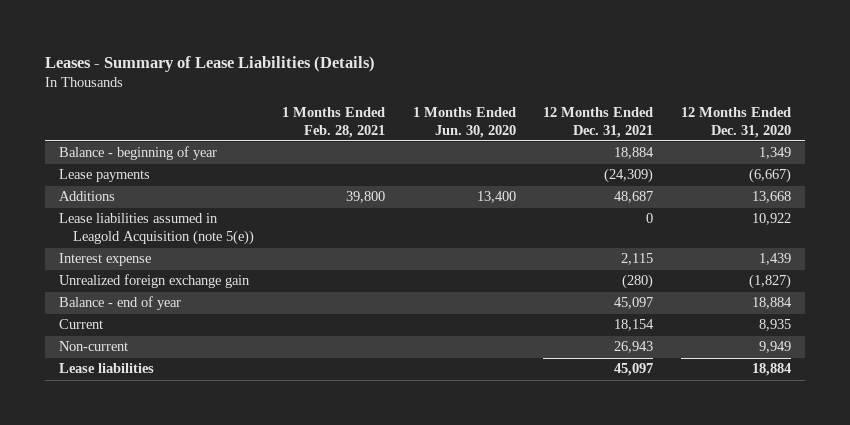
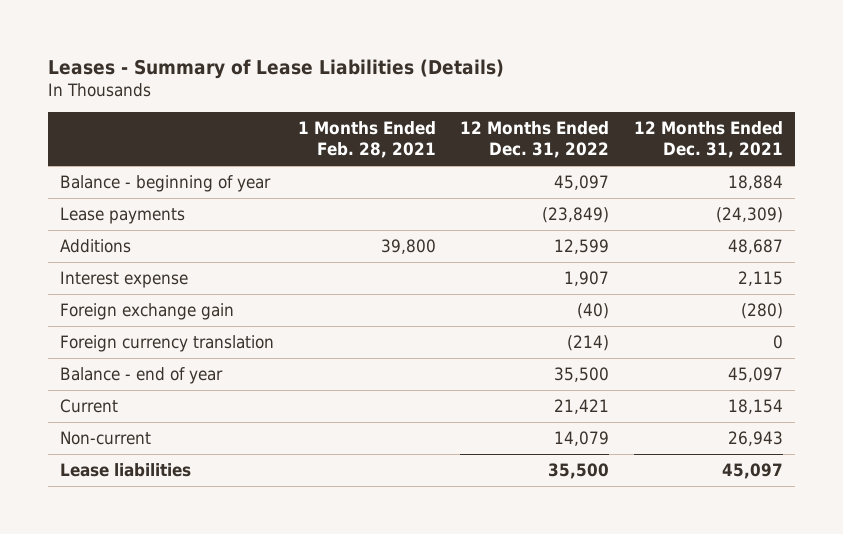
[412,106,516,138] 1 Months Ended Jun. 30, 2020 -> none
[680,106,791,138] 12 Months Ended Dec. 31, 2020 -> none
none -> [460,121,610,159] 12 Months Ended Dec. 31, 2022
[59,213,255,246] Lease liabilities assumed in Leagold Acquisition (note 5(e)) -> none
[59,274,251,289] Unrealized foreign exchange gain -> [60,303,235,321] Foreign exchange gain
none -> [60,335,275,353] Foreign currency translation

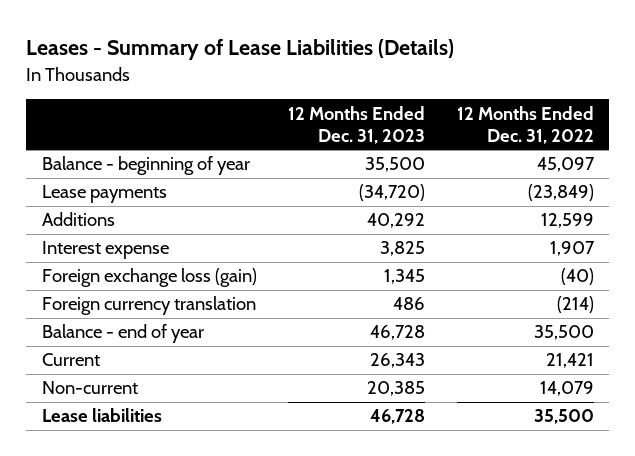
[298,121,437,159] 1 Months Ended Feb. 28, 2021 -> none
[633,121,783,159] 12 Months Ended Dec. 31, 2021 -> none
none -> [288,105,426,144] 12 Months Ended Dec. 31, 2023
[60,303,235,321] Foreign exchange gain -> [41,268,257,288] Foreign exchange loss (gain)

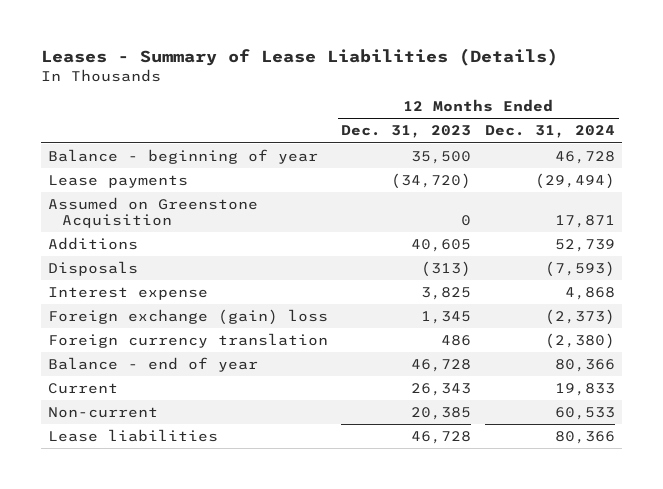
[456,105,594,144] 12 Months Ended Dec. 31, 2022 -> none
none -> [485,125,616,139] Dec. 31, 2024
none -> [47,196,258,228] Assumed on Greenstone Acquisition
[367,213,426,229] 40,292 -> [411,238,472,252] 40,605
none -> [47,260,138,276] Disposals
[41,268,257,288] Foreign exchange loss (gain) -> [47,308,328,325] Foreign exchange (gain) loss

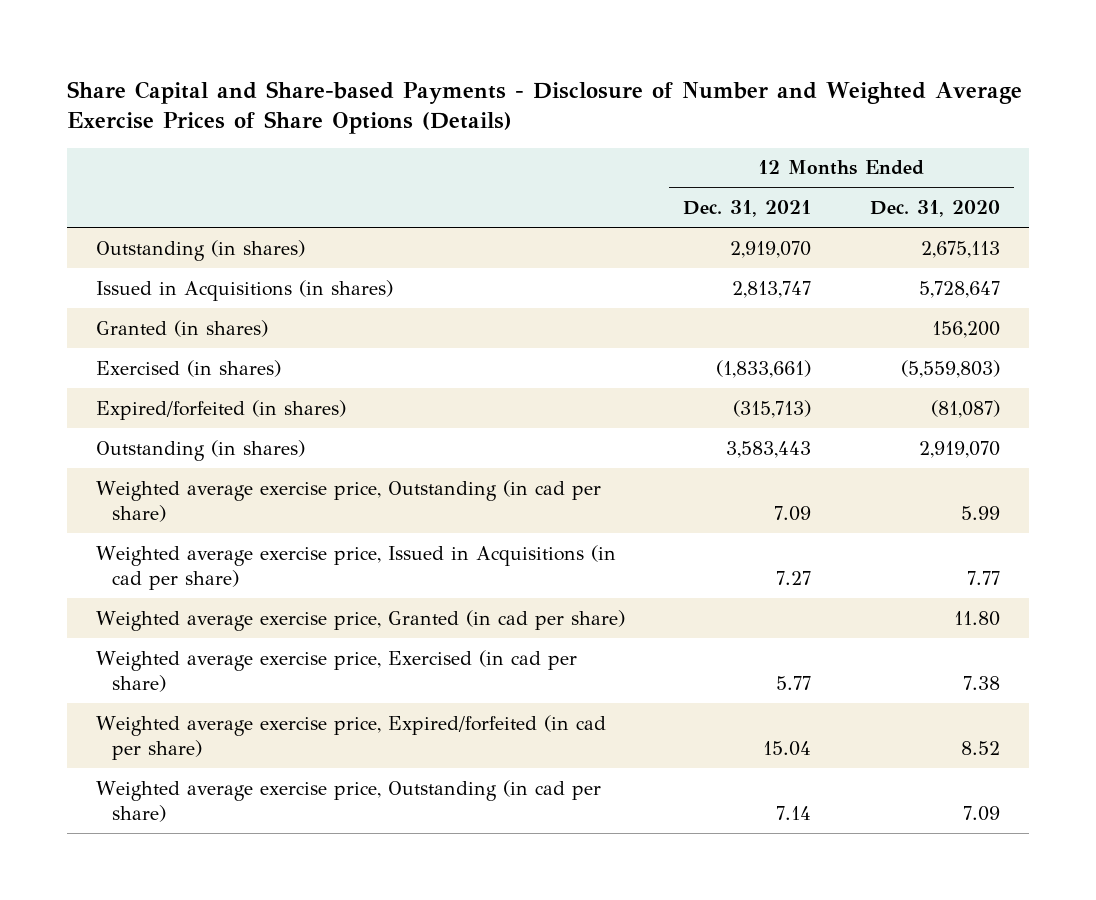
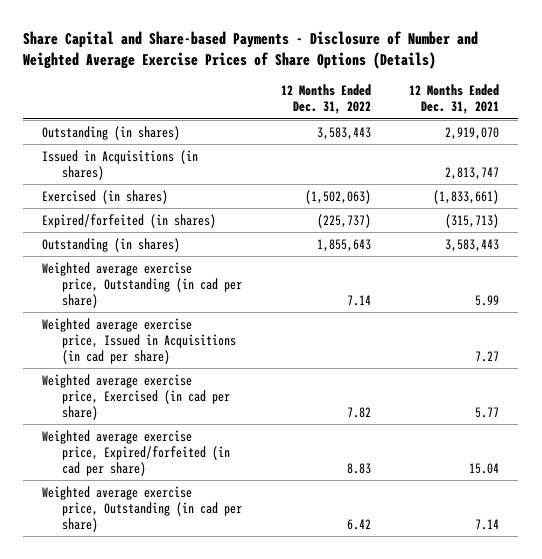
[869,200,1000,218] Dec. 31, 2020 -> none
none -> [280,84,371,115] 12 Months Ended Dec. 31, 2022
[96,319,269,337] Granted (in shares) -> none
[774,505,812,521] 7.09 -> [475,295,500,307] 5.99
[96,609,626,631] Weighted average exercise price, Granted (in cad per share) -> none

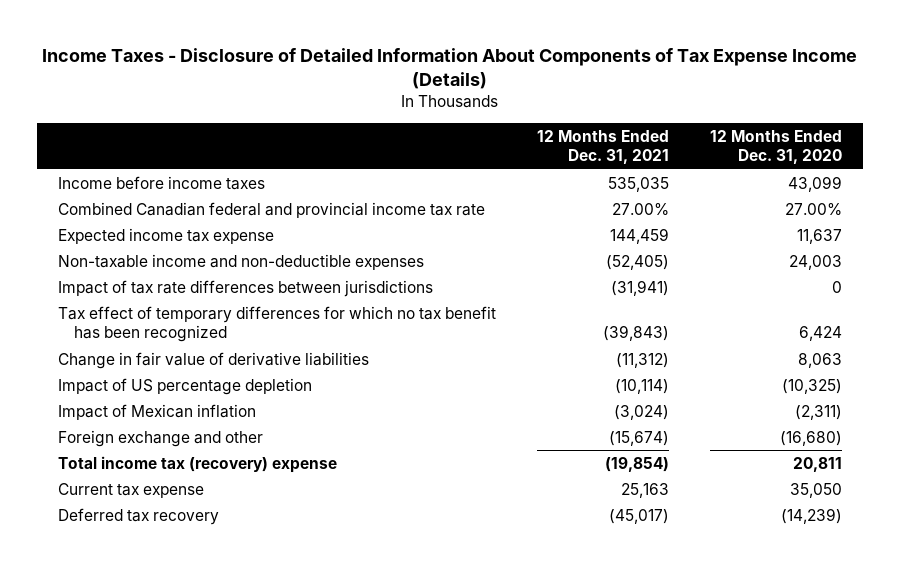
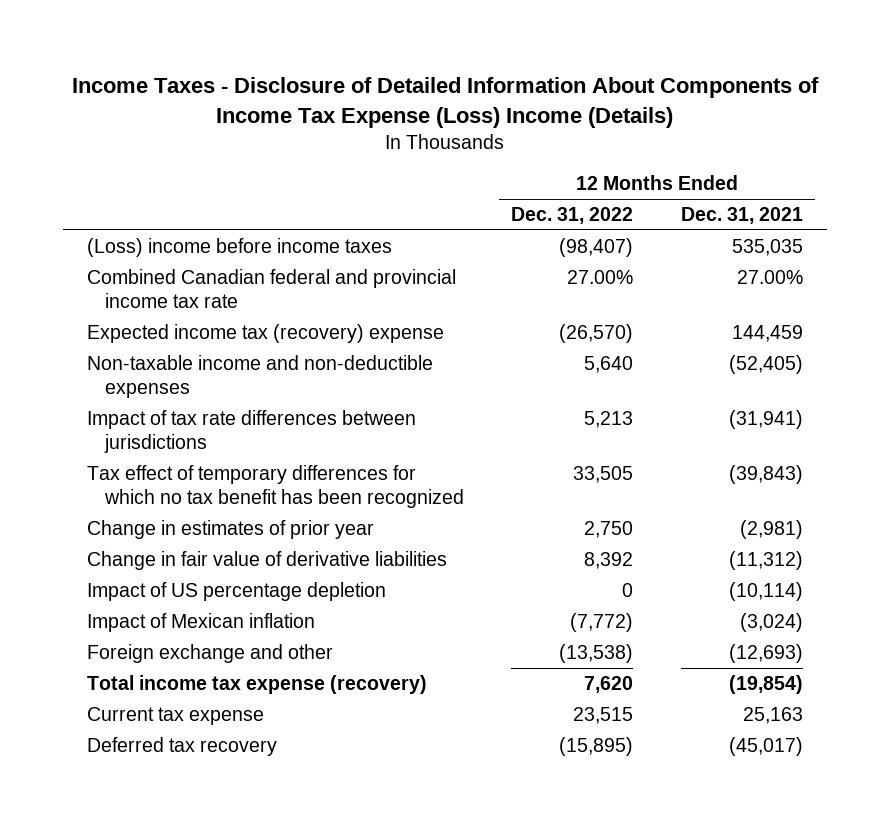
[42,47,858,90] Income Taxes - Disclosure of Detailed Information About Components of Tax Expense Income (Details) -> [71,76,819,128] Income Taxes - Disclosure of Detailed Information About Components of Income Tax Expense (Loss) Income (Details)
[710,129,843,165] 12 Months Ended Dec. 31, 2020 -> none
none -> [511,207,634,225] Dec. 31, 2022
[57,175,265,190] Income before income taxes -> [86,238,392,258] (Loss) income before income taxes
[57,227,274,244] Expected income tax expense -> [86,324,444,344] Expected income tax (recovery) expense
none -> [86,520,374,540] Change in estimates of prior year
[609,430,670,446] (15,674) -> [728,644,803,664] (12,693)
[57,455,337,473] Total income tax (recovery) expense -> [86,675,427,695] Total income tax expense (recovery)

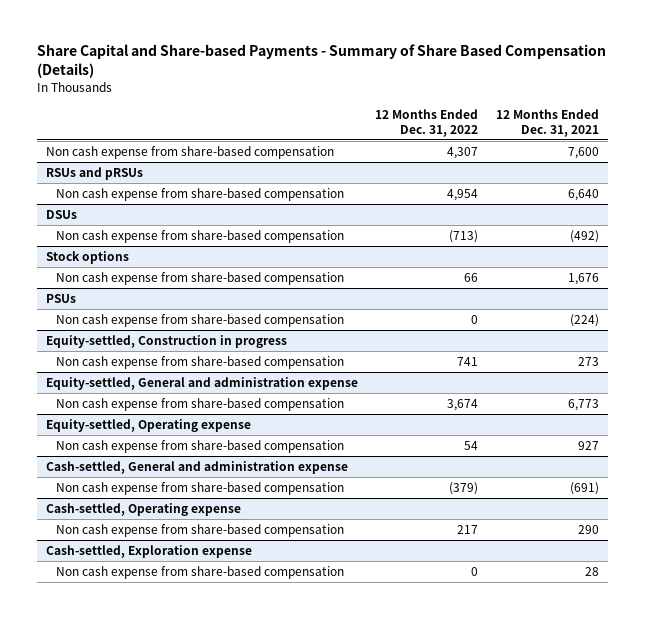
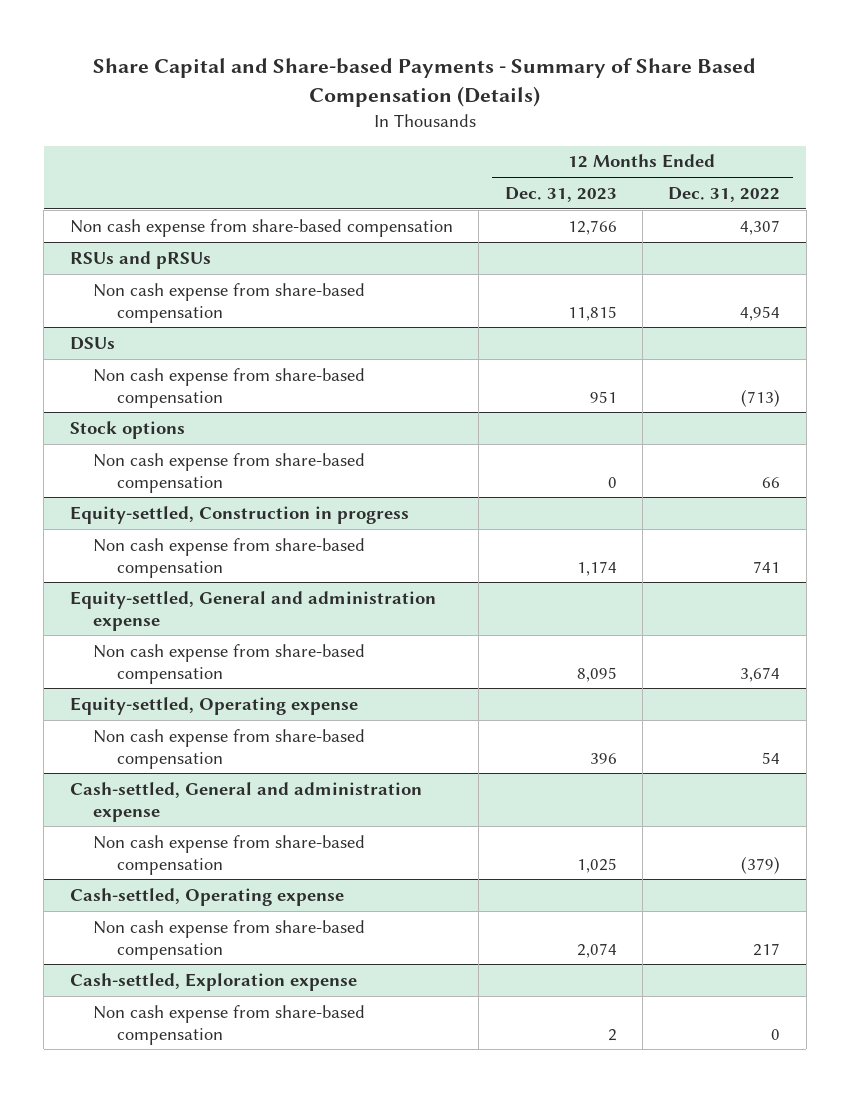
[495,108,599,138] 12 Months Ended Dec. 31, 2021 -> none
none -> [504,186,617,202] Dec. 31, 2023
[46,293,77,303] PSUs -> none
[55,313,344,327] Non cash expense from share-based compensation -> none

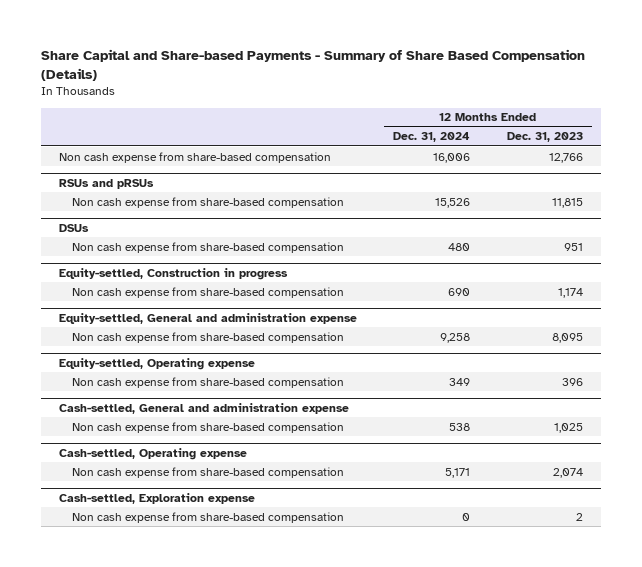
[668,186,781,202] Dec. 31, 2022 -> none
none -> [393,132,471,143] Dec. 31, 2024
[69,420,185,439] Stock options -> none
[93,452,366,493] Non cash expense from share-based compensation -> none

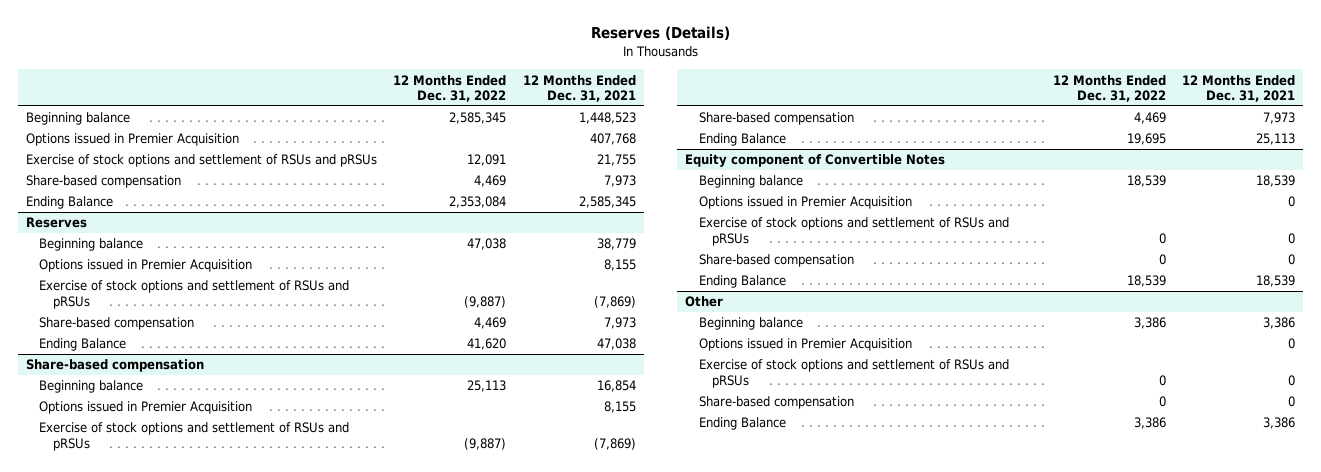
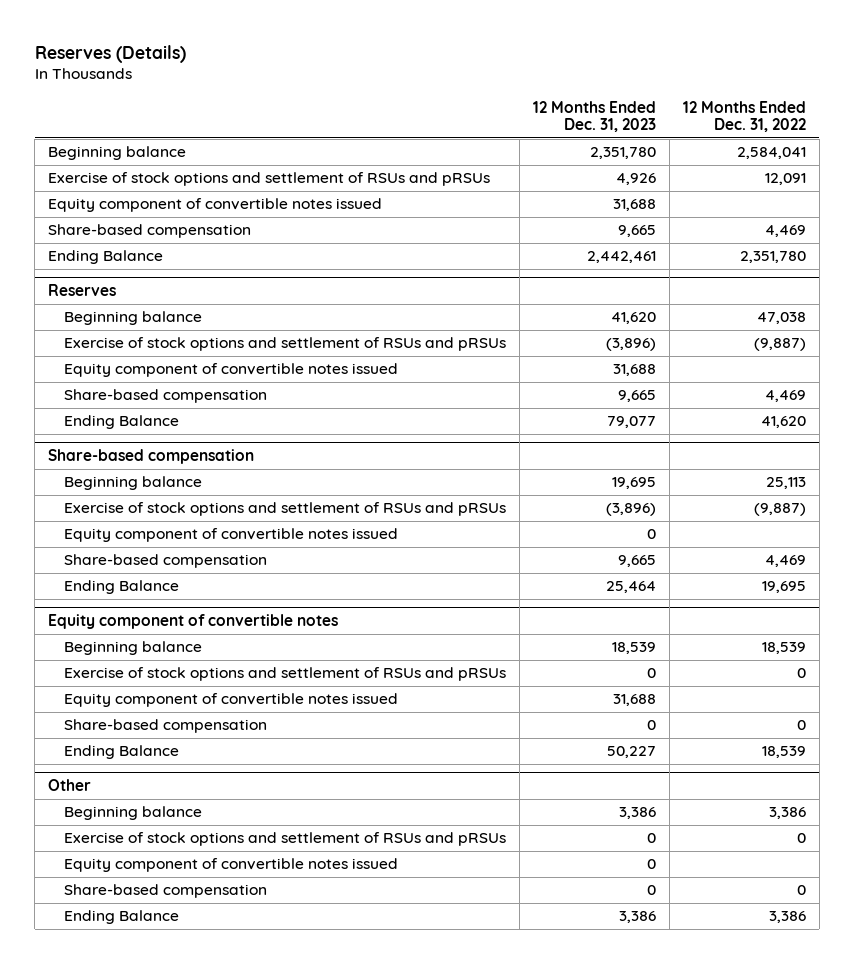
[522,74,636,103] 12 Months Ended Dec. 31, 2021 -> none
none -> [533,100,657,133] 12 Months Ended Dec. 31, 2023
[26,133,240,147] Options issued in Premier Acquisition -> none
[449,112,507,125] 2,585,345 -> [736,147,806,160] 2,584,041
none -> [48,198,383,213] Equity component of convertible notes issued
[449,196,507,209] 2,353,084 -> [739,251,806,264] 2,351,780
[39,259,253,273] Options issued in Premier Acquisition -> none
none -> [64,363,399,378] Equity component of convertible notes issued
[39,401,253,415] Options issued in Premier Acquisition -> none
none -> [64,528,399,543] Equity component of convertible notes issued
[685,154,946,168] Equity component of Convertible Notes -> [48,614,339,630] Equity component of convertible notes
[698,196,912,210] Options issued in Premier Acquisition -> none
none -> [64,693,399,708] Equity component of convertible notes issued
[698,338,912,352] Options issued in Premier Acquisition -> none
none -> [64,858,399,873] Equity component of convertible notes issued

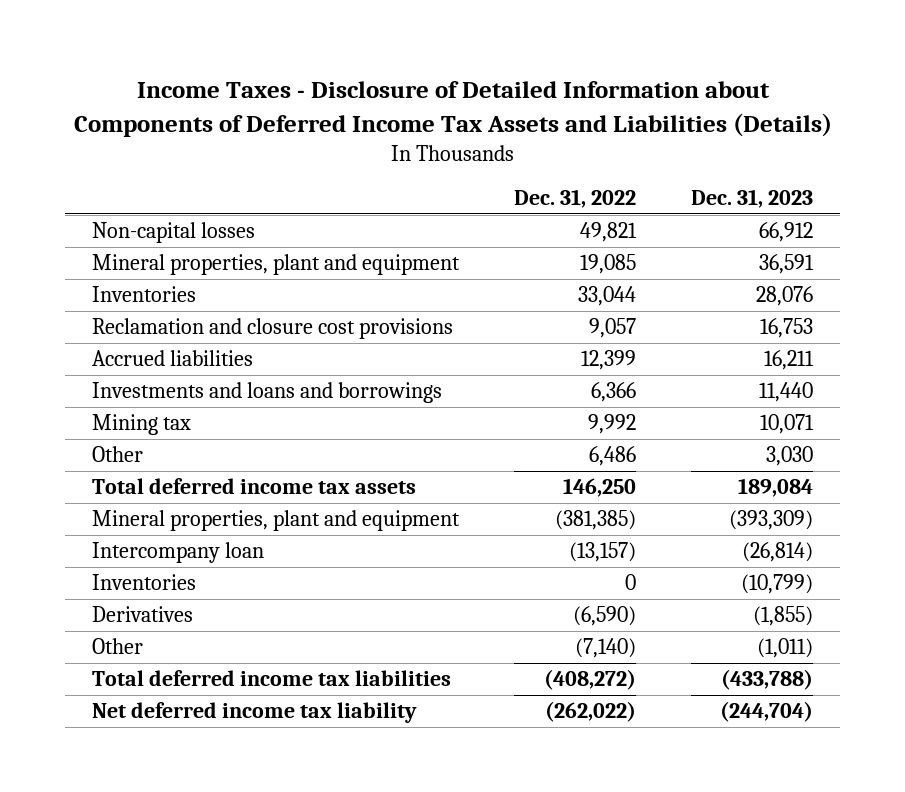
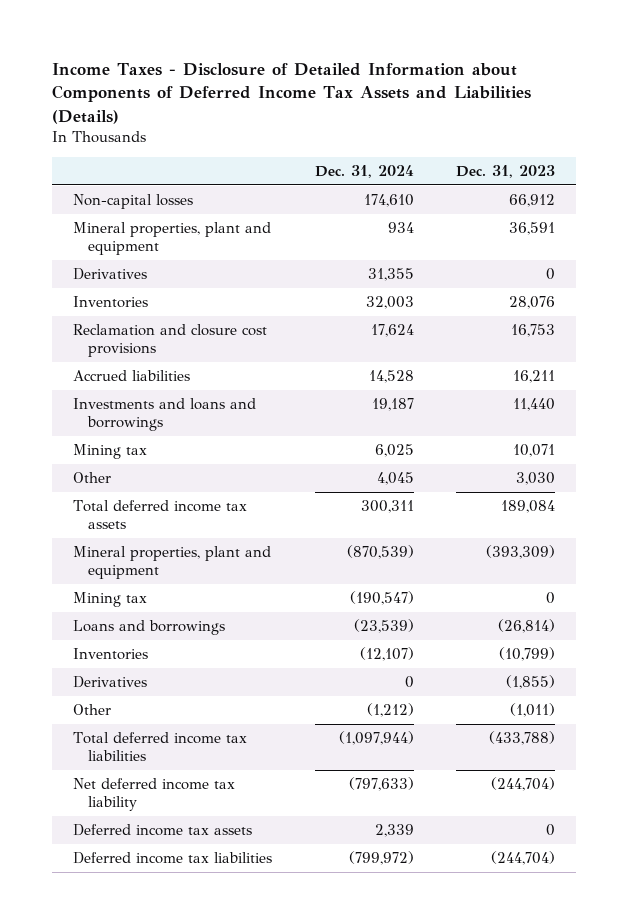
[514,189,637,209] Dec. 31, 2022 -> none
none -> [314,164,414,178] Dec. 31, 2024
none -> [73,268,148,281] Derivatives
none -> [73,592,148,608] Mining tax
[92,542,265,564] Intercompany loan -> [73,620,226,636] Loans and borrowings
none -> [73,824,253,837] Deferred income tax assets
none -> [73,852,273,865] Deferred income tax liabilities

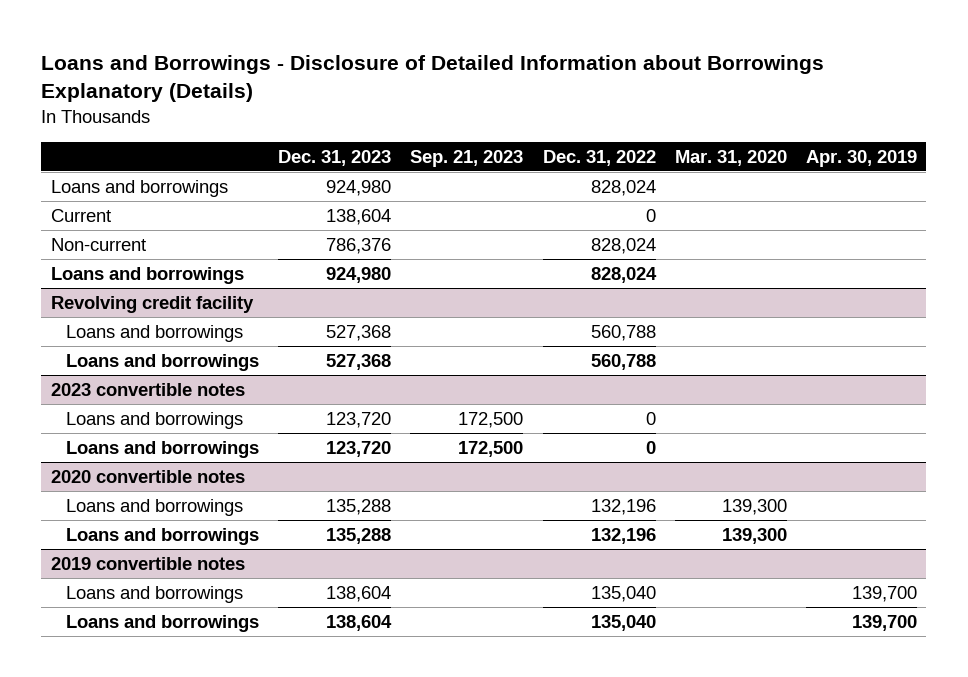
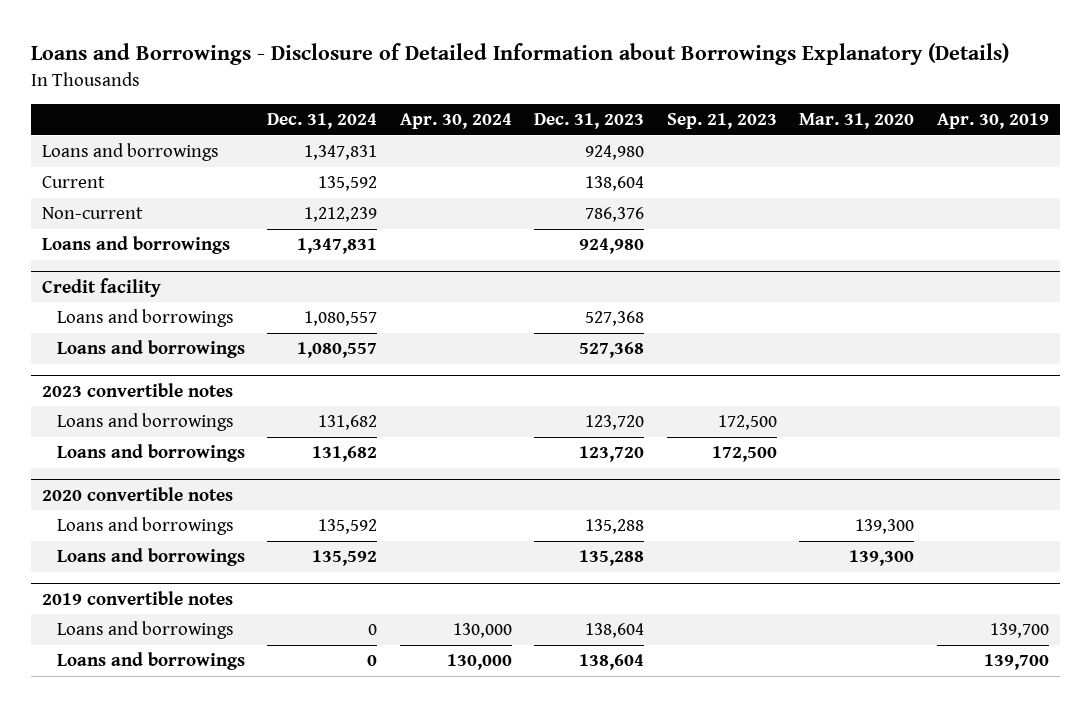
[542,149,656,166] Dec. 31, 2022 -> none
none -> [267,113,378,130] Dec. 31, 2024
none -> [399,113,512,130] Apr. 30, 2024
[50,295,254,313] Revolving credit facility -> [42,278,162,298] Credit facility

